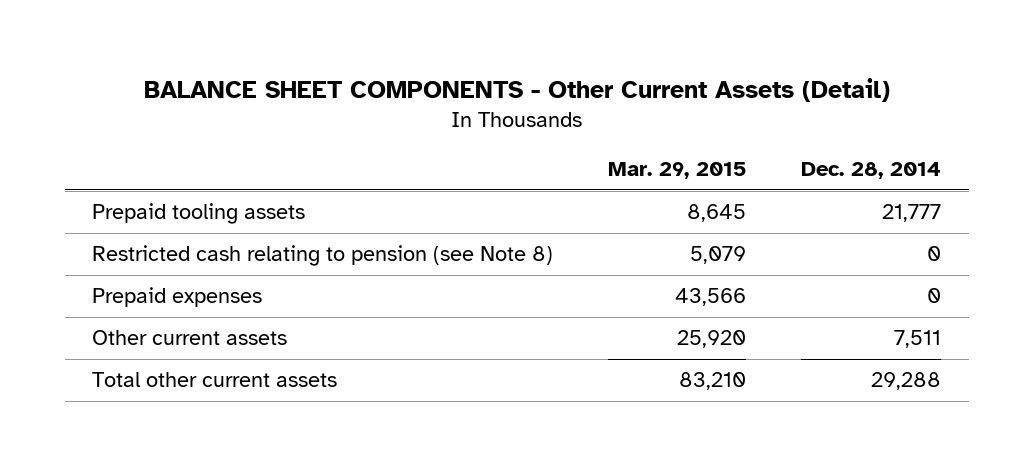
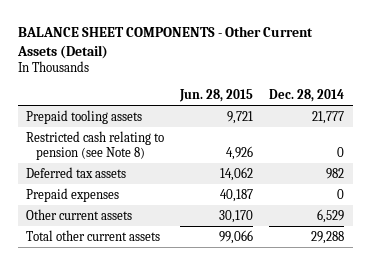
[608,162,747,180] Mar. 29, 2015 -> none
none -> [179,89,254,103] Jun. 28, 2015
none -> [25,166,126,178] Deferred tax assets
[894,330,942,349] 7,511 -> [317,208,345,223] 6,529

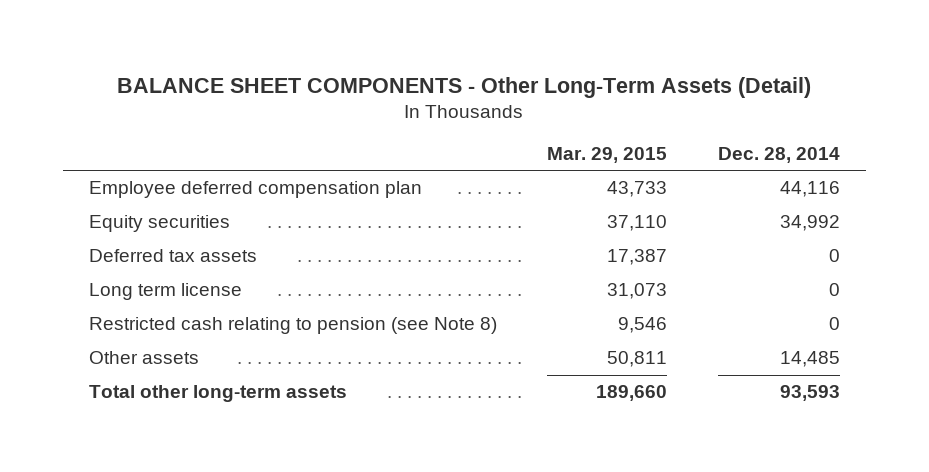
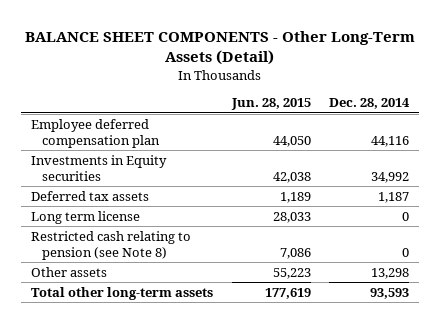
[547,147,668,164] Mar. 29, 2015 -> none
none -> [230,98,311,111] Jun. 28, 2015
[88,215,230,233] Equity securities -> [30,154,167,182] Investments in Equity securities
[829,249,841,263] 0 -> [378,191,410,203] 1,187
[780,351,841,368] 14,485 -> [371,267,410,279] 13,298

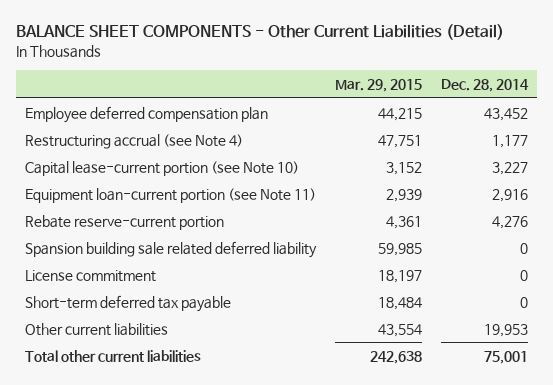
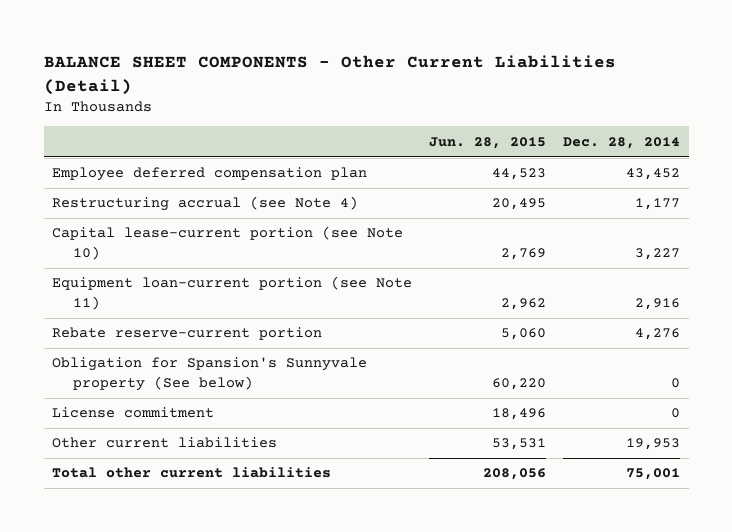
[334,79,422,93] Mar. 29, 2015 -> none
none -> [429,136,547,149] Jun. 28, 2015
[25,240,318,258] Spansion building sale related deferred liability -> [52,357,368,392] Obligation for Spansion's Sunnyvale property (See below)
[25,294,232,312] Short-term deferred tax payable -> none

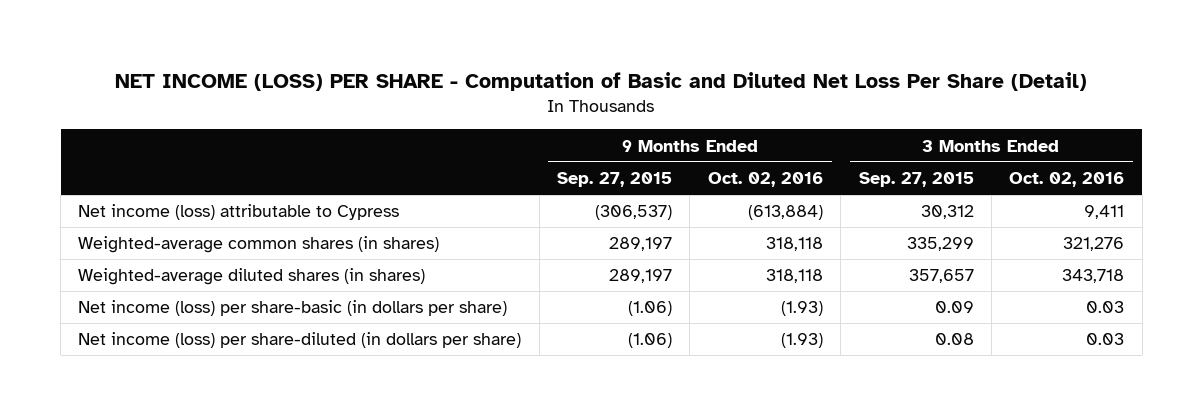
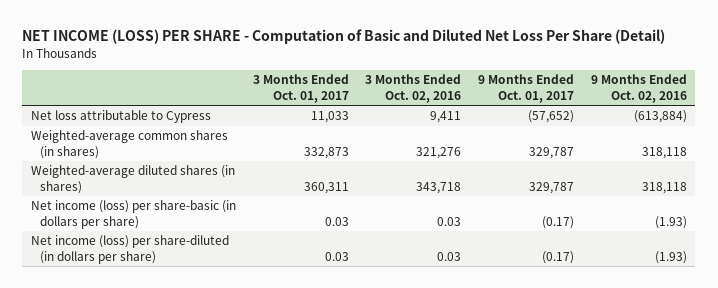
[557,171,673,187] Sep. 27, 2015 -> none
[858,171,974,187] Sep. 27, 2015 -> none
none -> [252,74,349,103] 3 Months Ended Oct. 01, 2017
none -> [478,74,575,103] 9 Months Ended Oct. 01, 2017
[78,204,400,221] Net income (loss) attributable to Cypress -> [30,110,211,124] Net loss attributable to Cypress

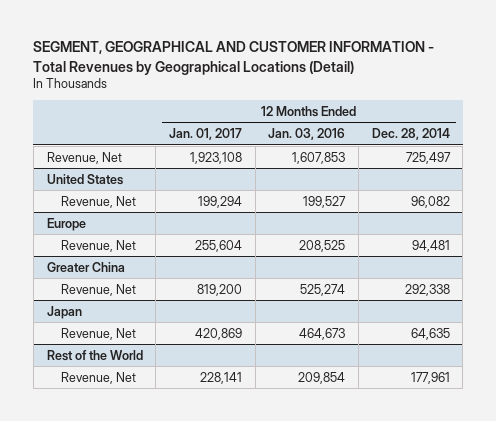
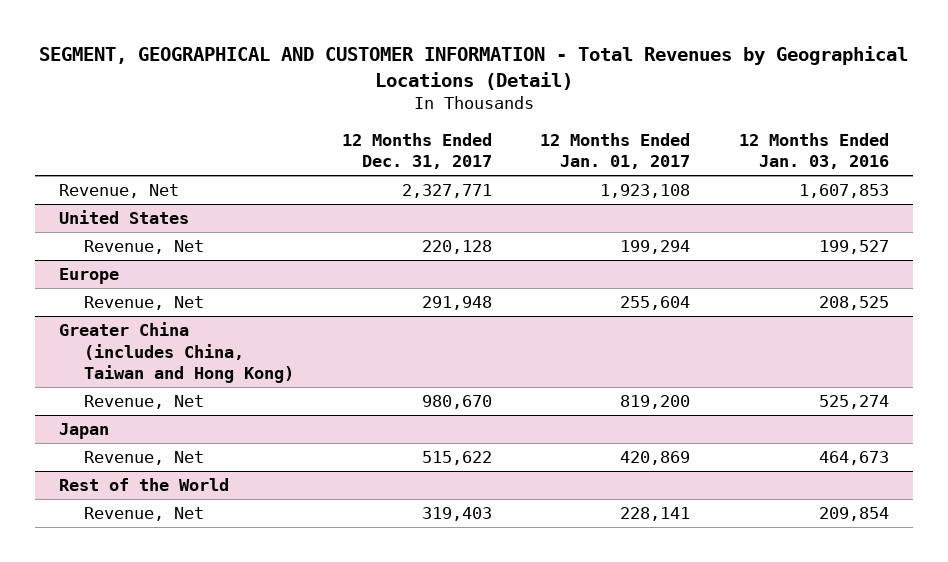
[371,128,450,141] Dec. 28, 2014 -> none
none -> [342,132,493,170] 12 Months Ended Dec. 31, 2017
[46,261,125,272] Greater China -> [59,322,295,384] Greater China (includes China, Taiwan and Hong Kong)

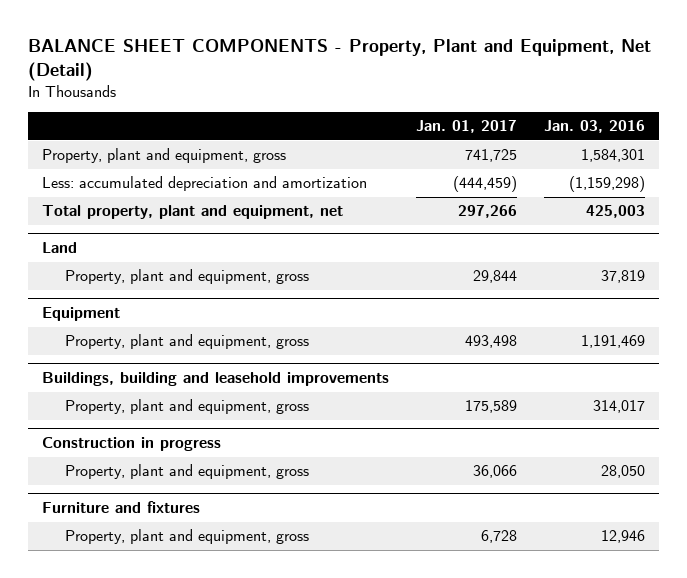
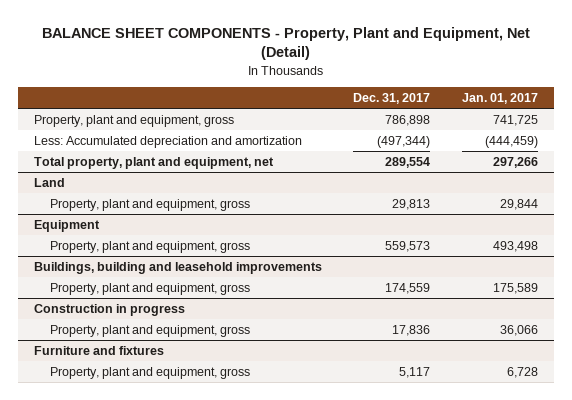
[544,120,646,134] Jan. 03, 2016 -> none
none -> [353,93,431,105] Dec. 31, 2017
[41,176,367,192] Less: accumulated depreciation and amortization -> [33,135,302,148] Less: Accumulated depreciation and amortization

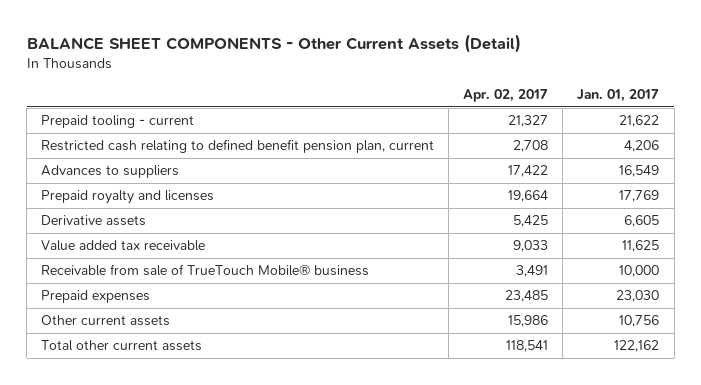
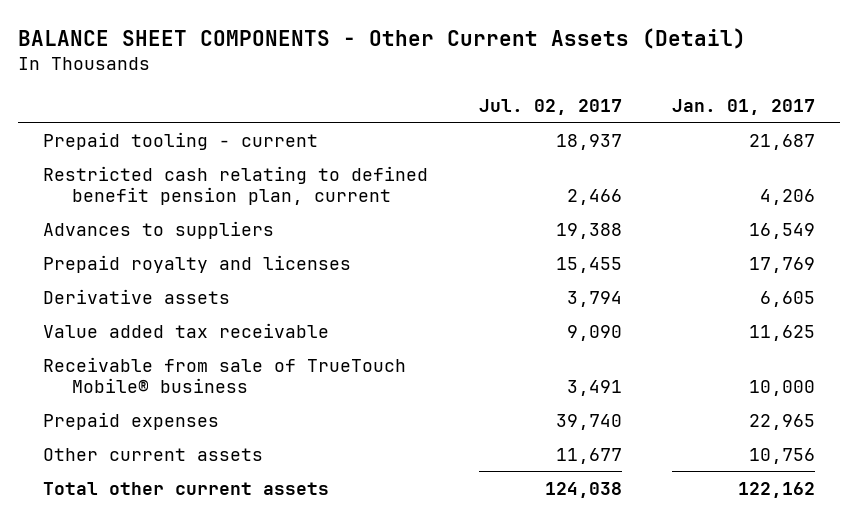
[463,89,549,103] Apr. 02, 2017 -> none
none -> [478,98,622,115] Jul. 02, 2017
[619,115,660,128] 21,622 -> [748,133,815,150] 21,687
[616,290,660,303] 23,030 -> [748,413,815,430] 22,965

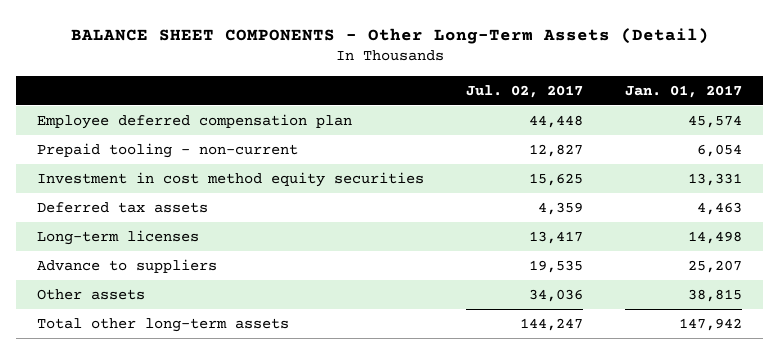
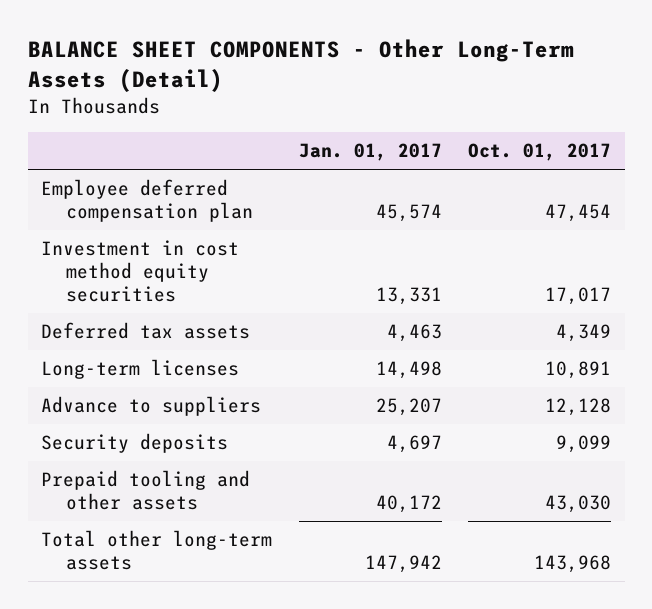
[466,84,584,98] Jul. 02, 2017 -> none
none -> [468,143,612,162] Oct. 01, 2017
[37,142,299,158] Prepaid tooling - non-current -> none
[37,288,146,300] Other assets -> none
none -> [41,433,229,454] Security deposits
none -> [41,470,251,510] Prepaid tooling and other assets

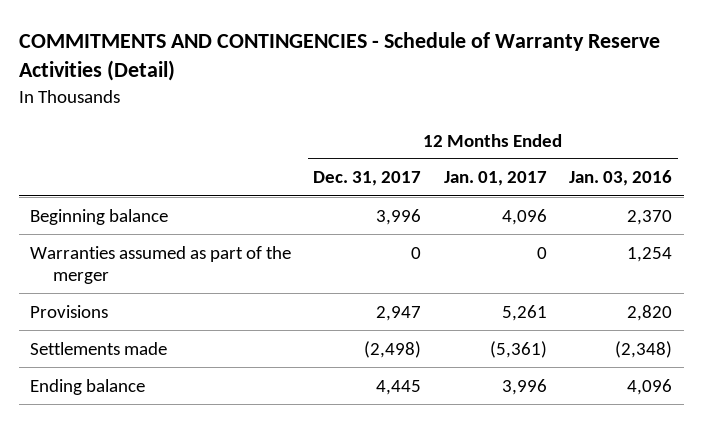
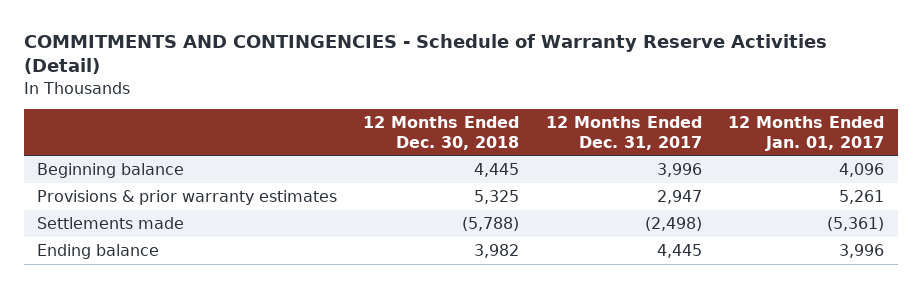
[569,170,673,187] Jan. 03, 2016 -> none
none -> [363,116,520,150] 12 Months Ended Dec. 30, 2018
[29,245,291,285] Warranties assumed as part of the merger -> none
[29,304,108,318] Provisions -> [36,190,337,206] Provisions & prior warranty estimates

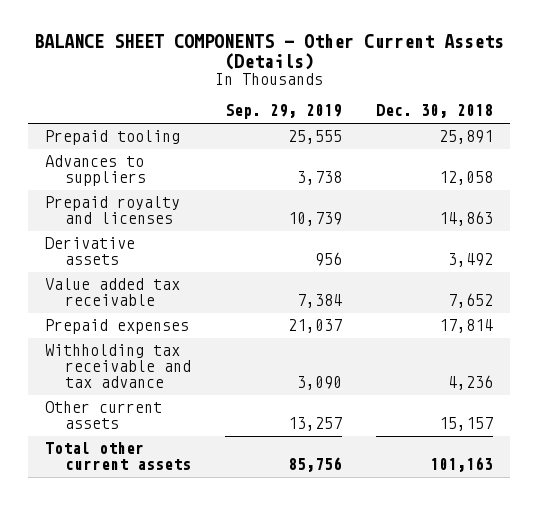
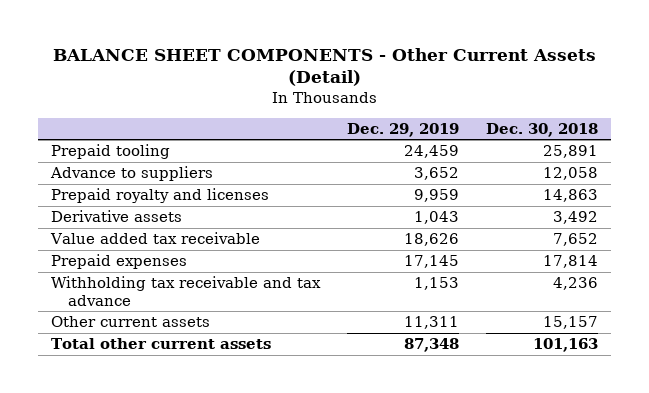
[33,33,504,70] BALANCE SHEET COMPONENTS - Other Current Assets (Details) -> [52,47,596,87] BALANCE SHEET COMPONENTS - Other Current Assets (Detail)
[224,104,342,120] Sep. 29, 2019 -> none
none -> [347,122,460,137] Dec. 29, 2019
[44,155,146,187] Advances to suppliers -> [50,166,214,182] Advance to suppliers

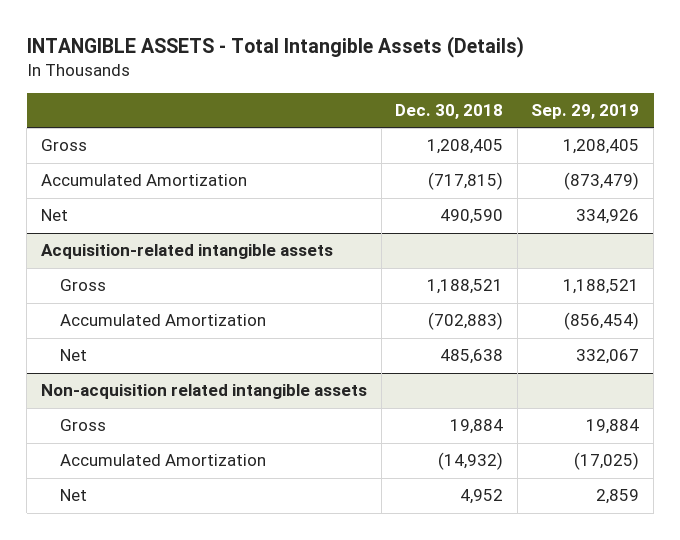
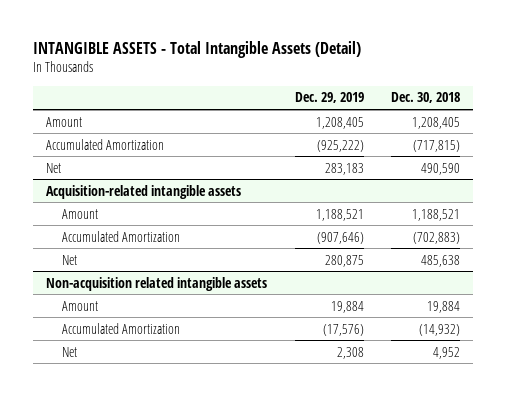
[26,36,524,59] INTANGIBLE ASSETS - Total Intangible Assets (Details) -> [32,40,361,58] INTANGIBLE ASSETS - Total Intangible Assets (Detail)
[531,103,640,119] Sep. 29, 2019 -> none
none -> [294,92,364,104] Dec. 29, 2019
[41,139,88,152] Gross -> [46,116,83,127] Amount
[59,279,106,292] Gross -> [62,208,99,219] Amount
[59,419,106,432] Gross -> [62,300,99,311] Amount

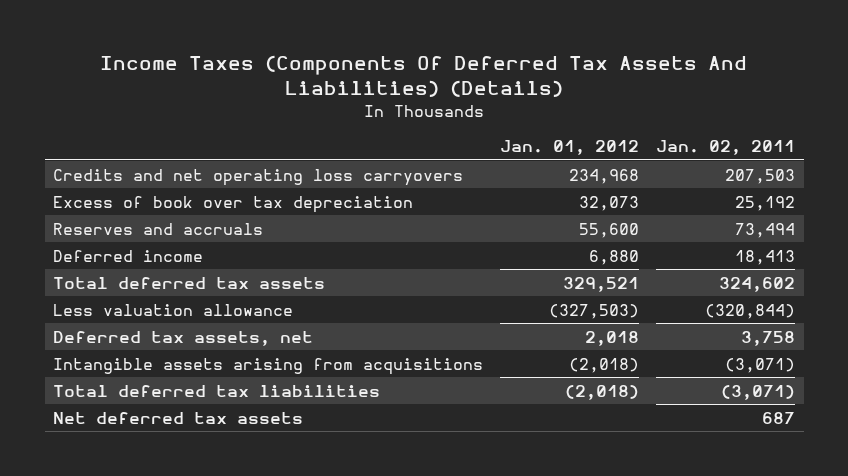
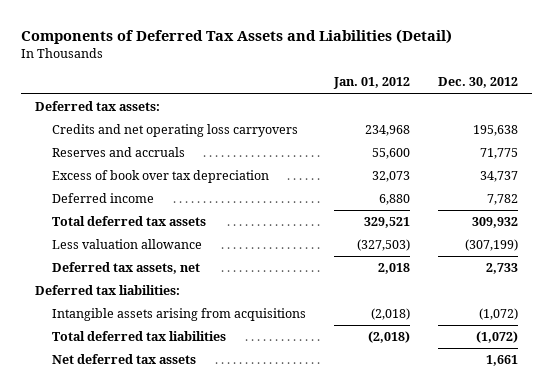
[100,54,748,97] Income Taxes (Components Of Deferred Tax Assets And Liabilities) (Details) -> [21,28,453,44] Components of Deferred Tax Assets and Liabilities (Detail)
[656,140,796,156] Jan. 02, 2011 -> none
none -> [437,77,518,89] Dec. 30, 2012
none -> [35,101,161,112] Deferred tax assets:
[53,195,414,213] Excess of book over tax depreciation -> [51,170,269,184] Excess of book over tax depreciation
none -> [35,285,181,296] Deferred tax liabilities:

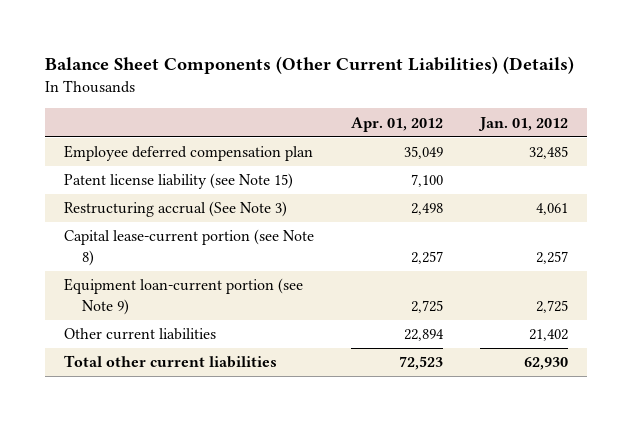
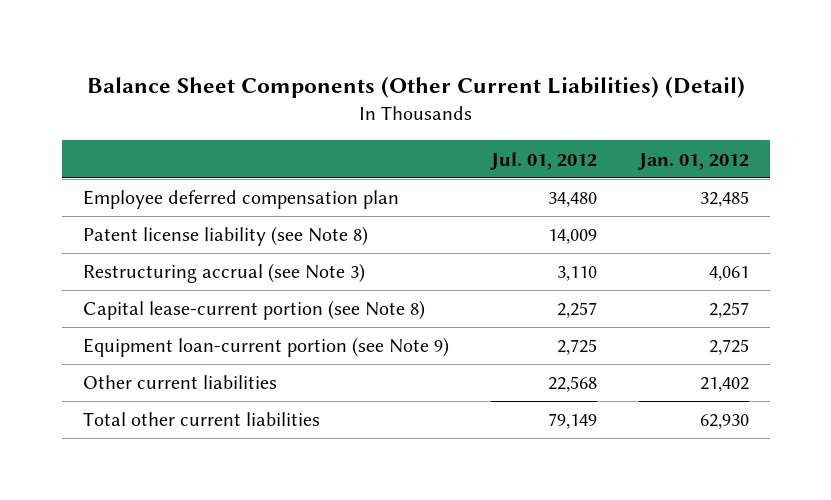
[44,56,574,75] Balance Sheet Components (Other Current Liabilities) (Details) -> [86,75,745,98] Balance Sheet Components (Other Current Liabilities) (Detail)
[350,116,443,132] Apr. 01, 2012 -> none
none -> [488,151,597,170] Jul. 01, 2012
[63,173,293,190] Patent license liability (see Note 15) -> [82,226,368,247] Patent license liability (see Note 8)
[63,201,287,218] Restructuring accrual (See Note 3) -> [82,263,365,284] Restructuring accrual (see Note 3)

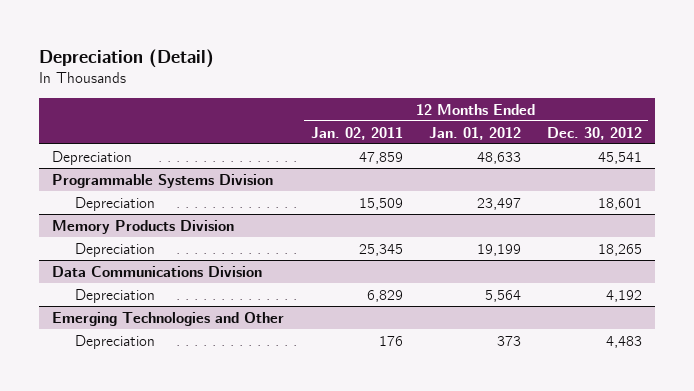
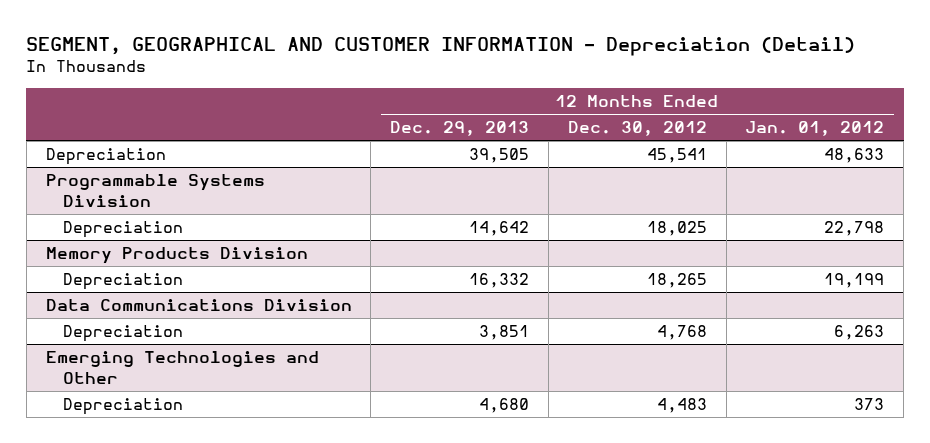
[39,48,215,68] Depreciation (Detail) -> [26,36,856,56] SEGMENT, GEOGRAPHICAL AND CUSTOMER INFORMATION - Depreciation (Detail)
[310,126,403,140] Jan. 02, 2011 -> none
none -> [390,121,530,137] Dec. 29, 2013
[476,197,521,210] 23,497 -> [824,221,885,237] 22,798
[597,197,642,210] 18,601 -> [646,221,707,237] 18,025
[484,289,521,302] 5,564 -> [834,325,885,341] 6,263
[605,289,642,302] 4,192 -> [656,325,707,341] 4,768

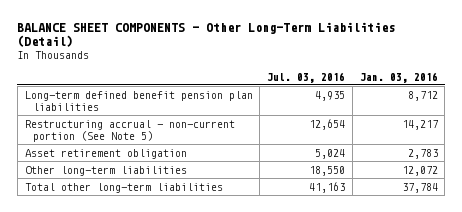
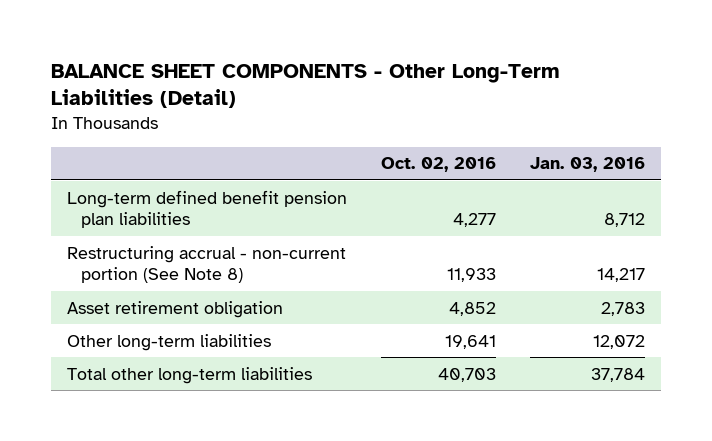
[267,71,346,83] Jul. 03, 2016 -> none
none -> [380,157,496,173] Oct. 02, 2016
[24,119,235,142] Restructuring accrual - non-current portion (See Note 5) -> [67,245,347,284] Restructuring accrual - non-current portion (See Note 8)

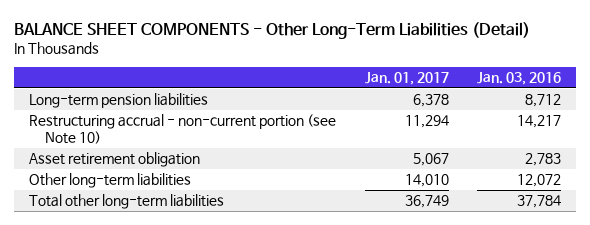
[380,157,496,173] Oct. 02, 2016 -> none
none -> [364,71,449,85] Jan. 01, 2017
[67,189,348,229] Long-term defined benefit pension plan liabilities -> [28,93,208,109] Long-term pension liabilities
[67,245,347,284] Restructuring accrual - non-current portion (See Note 8) -> [28,114,336,144] Restructuring accrual - non-current portion (see Note 10)

